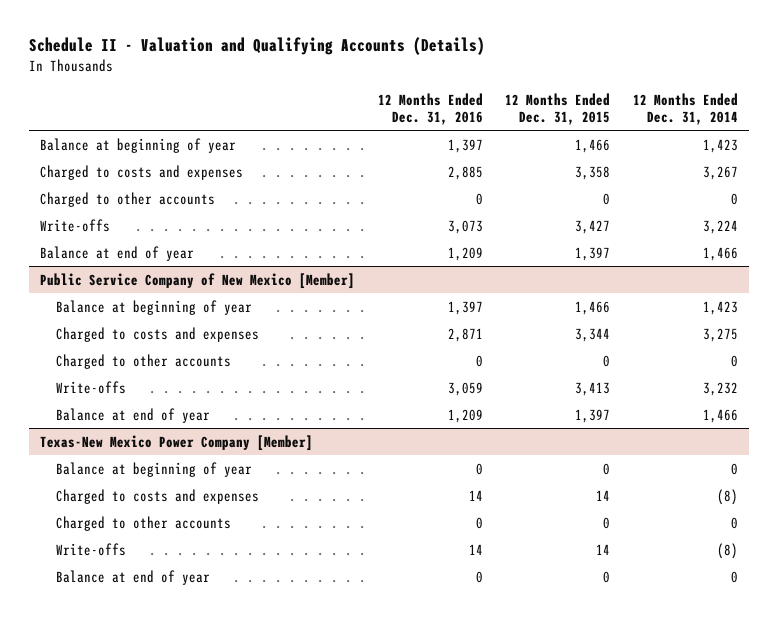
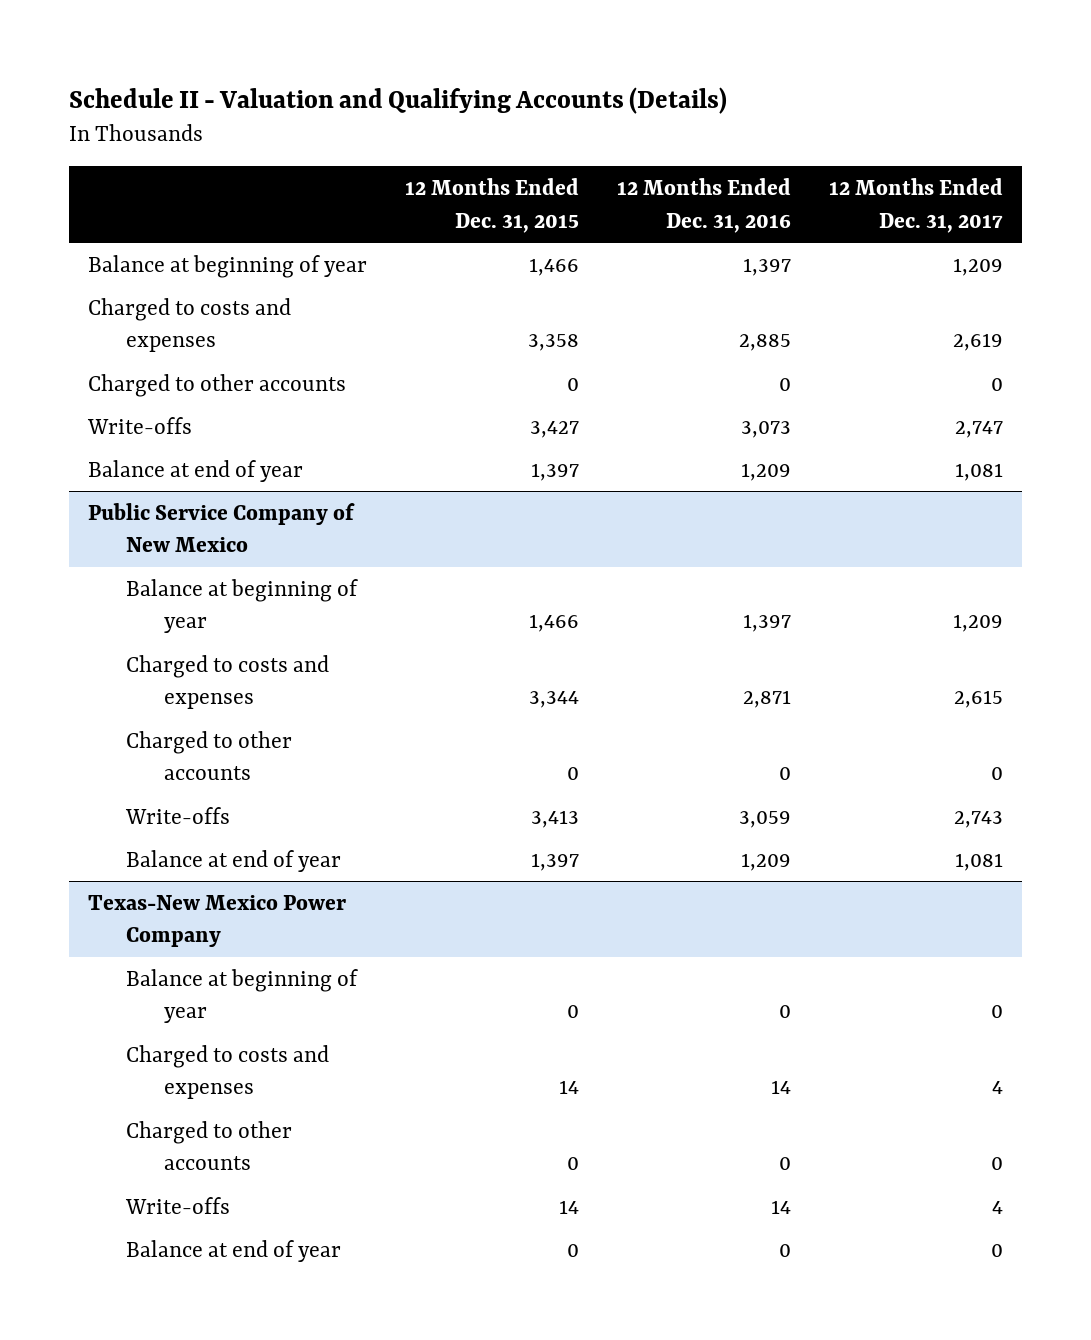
[633,92,739,125] 12 Months Ended Dec. 31, 2014 -> none
none -> [829,178,1004,233] 12 Months Ended Dec. 31, 2017
[39,272,355,289] Public Service Company of New Mexico [Member] -> [87,502,355,553] Public Service Company of New Mexico
[39,434,313,451] Texas-New Mexico Power Company [Member] -> [87,894,346,948] Texas-New Mexico Power Company

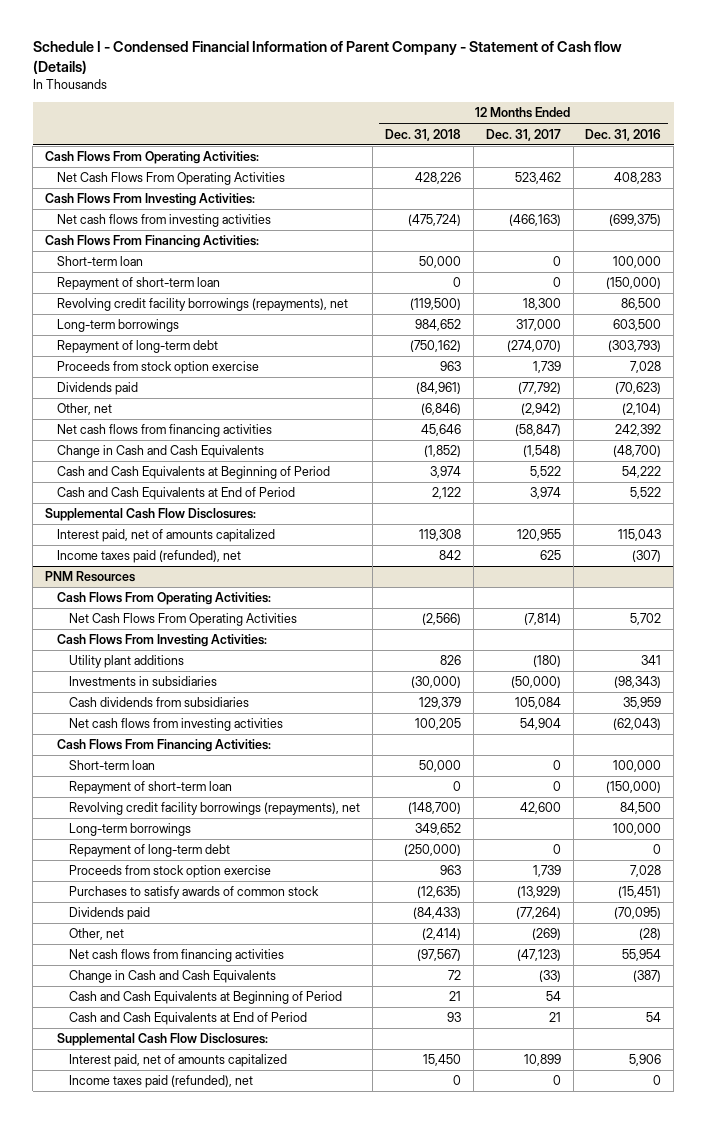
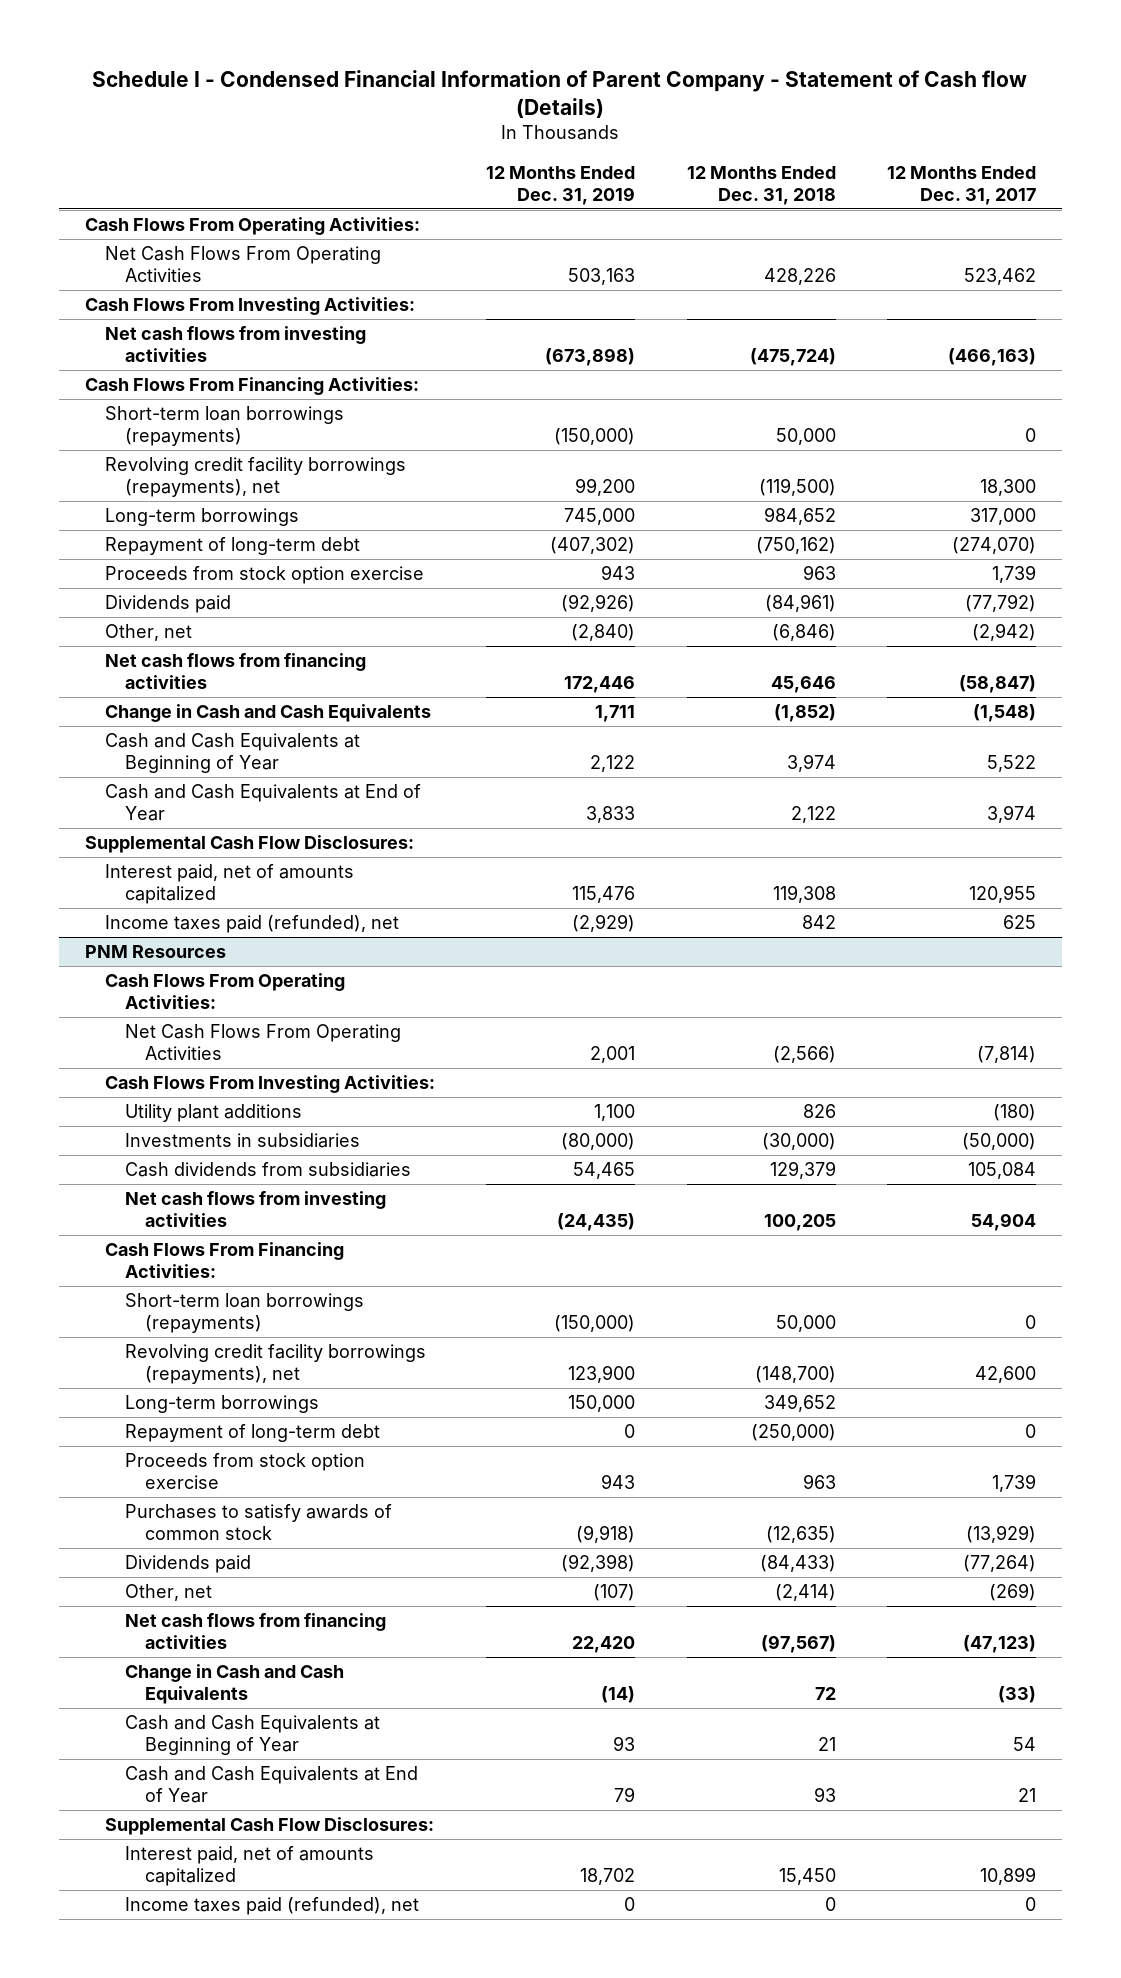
[585,128,662,141] Dec. 31, 2016 -> none
none -> [486,165,636,205] 12 Months Ended Dec. 31, 2019
[57,277,221,291] Repayment of short-term loan -> none
[57,256,144,267] Short-term loan -> [104,406,344,447] Short-term loan borrowings (repayments)
[57,466,331,480] Cash and Cash Equivalents at Beginning of Period -> [104,733,360,774] Cash and Cash Equivalents at Beginning of Year
[57,487,296,501] Cash and Cash Equivalents at End of Period -> [104,784,421,822] Cash and Cash Equivalents at End of Year
[69,781,233,795] Repayment of short-term loan -> none
[69,760,156,771] Short-term loan -> [124,1293,364,1334] Short-term loan borrowings (repayments)
[69,991,343,1005] Cash and Cash Equivalents at Beginning of Period -> [124,1715,380,1756] Cash and Cash Equivalents at Beginning of Year
[69,1012,308,1026] Cash and Cash Equivalents at End of Period -> [124,1766,418,1804] Cash and Cash Equivalents at End of Year

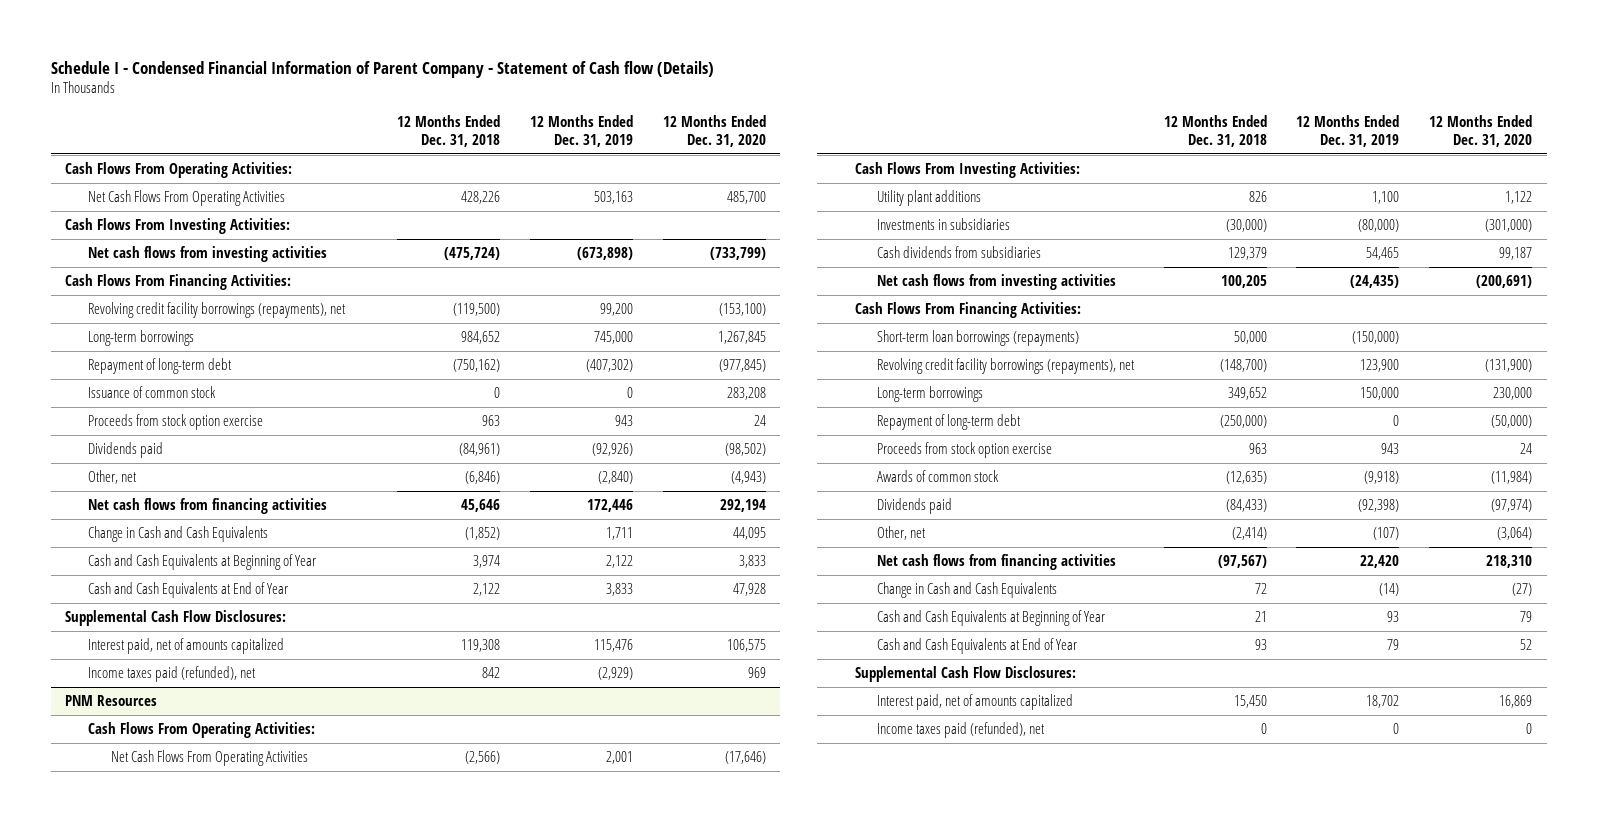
[887,165,1037,205] 12 Months Ended Dec. 31, 2017 -> none
none -> [662,115,766,148] 12 Months Ended Dec. 31, 2020
[104,406,344,447] Short-term loan borrowings (repayments) -> none
none -> [88,386,217,399] Issuance of common stock
[124,1504,392,1541] Purchases to satisfy awards of common stock -> [877,470,1000,483] Awards of common stock

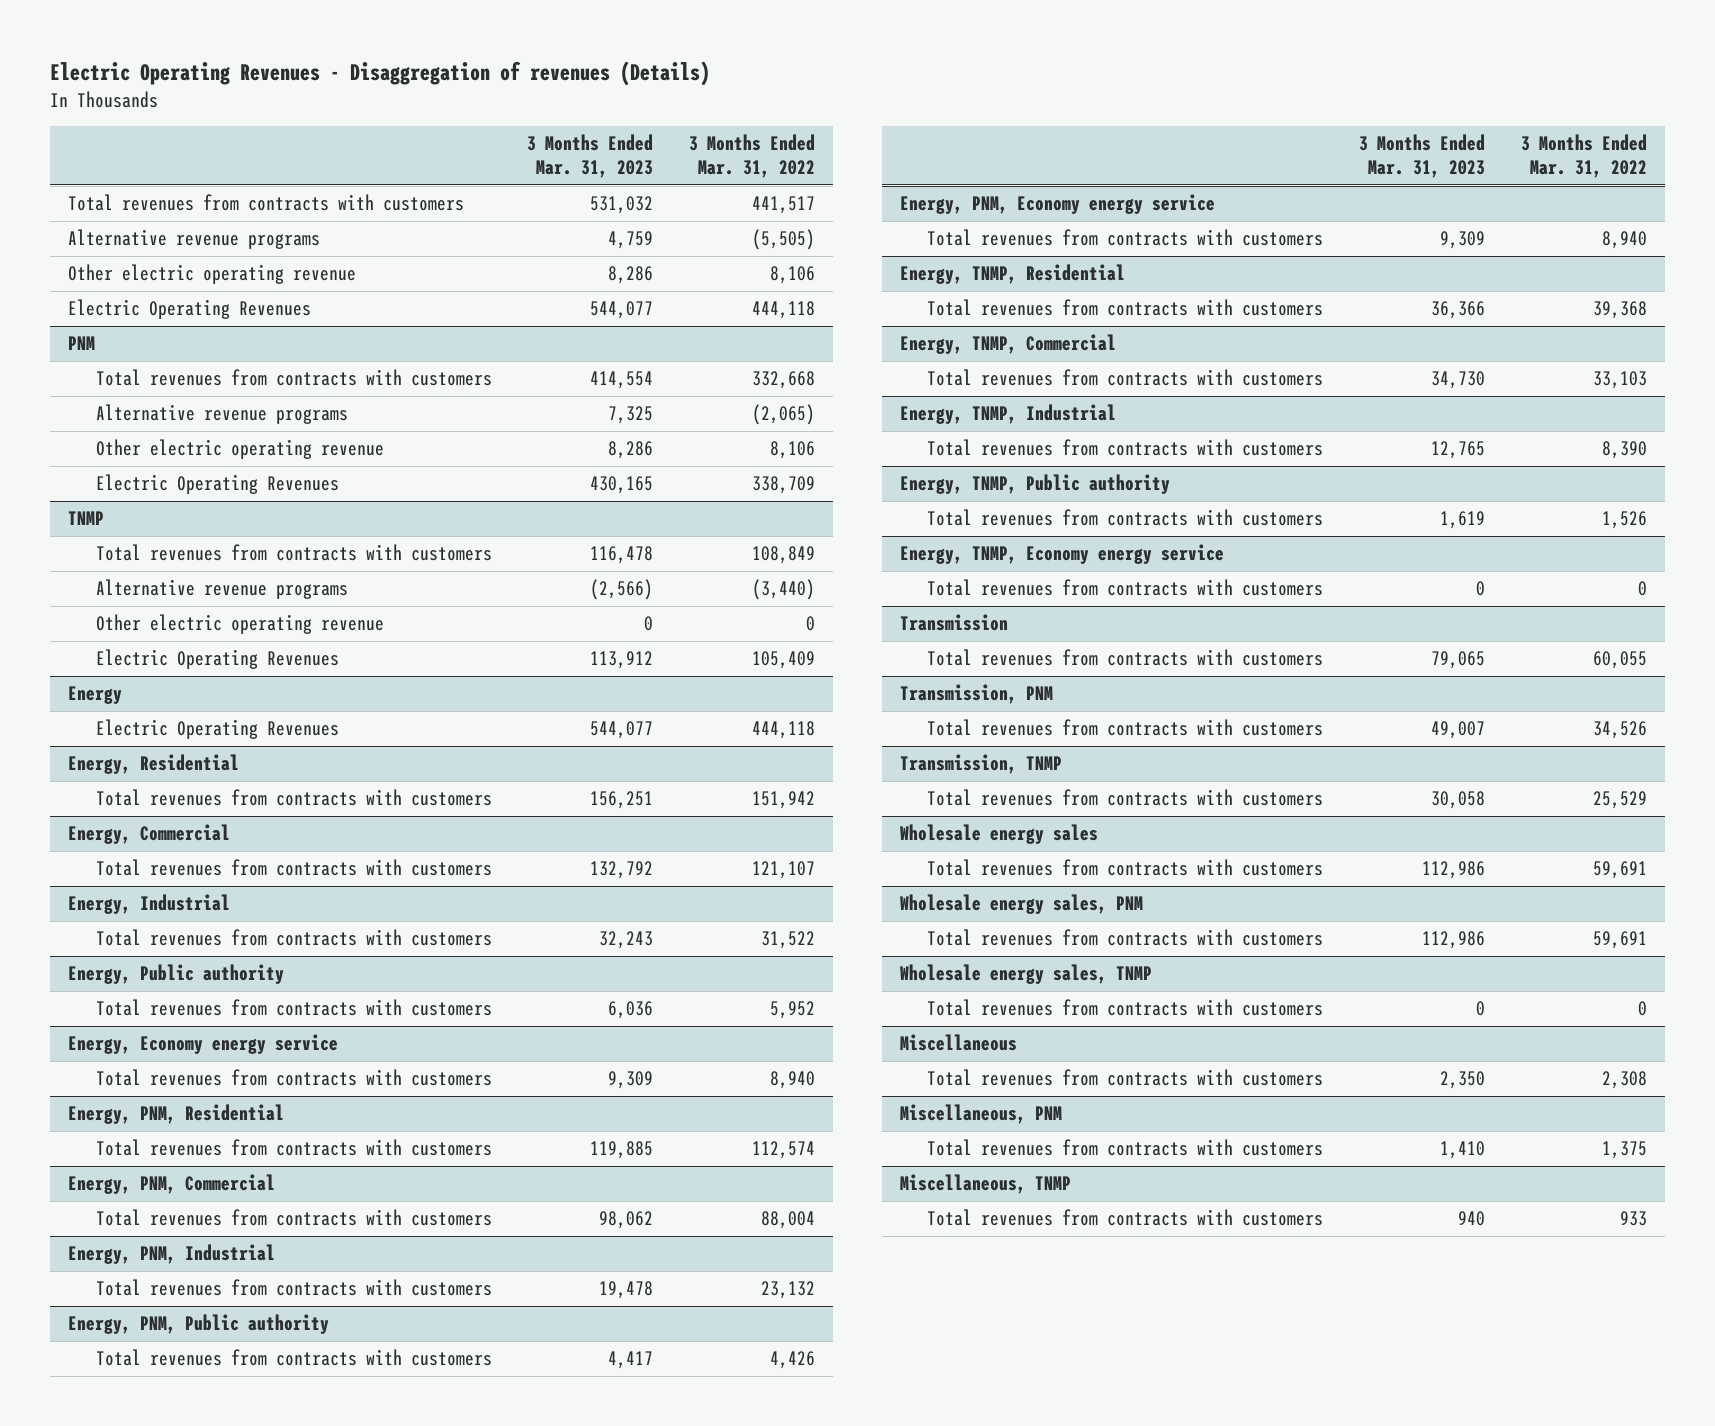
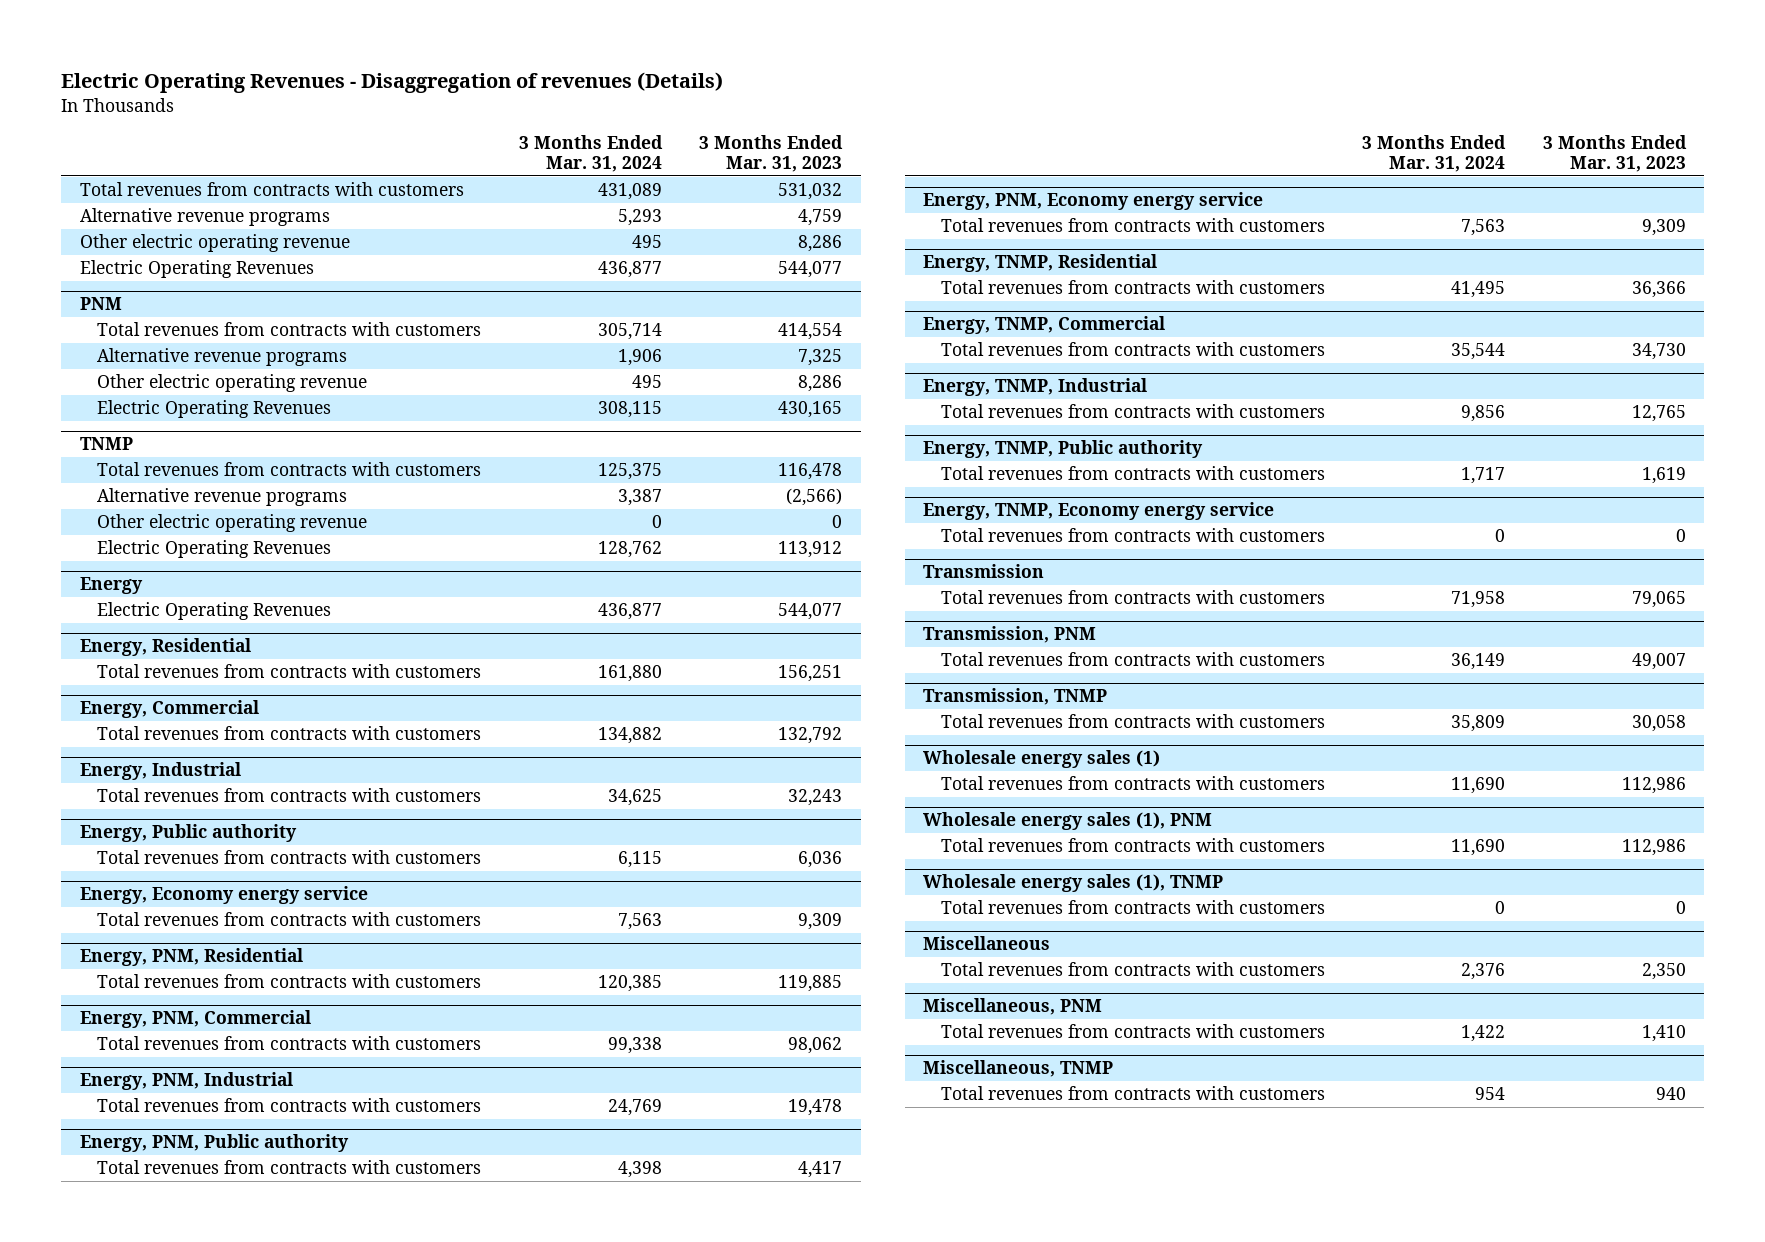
[689,134,816,179] 3 Months Ended Mar. 31, 2022 -> none
none -> [518,134,663,173] 3 Months Ended Mar. 31, 2024
[899,824,1098,845] Wholesale energy sales -> [923,750,1161,769] Wholesale energy sales (1)
[899,894,1143,915] Wholesale energy sales, PNM -> [923,812,1213,831] Wholesale energy sales (1), PNM
[899,964,1152,985] Wholesale energy sales, TNMP -> [923,874,1224,893] Wholesale energy sales (1), TNMP

